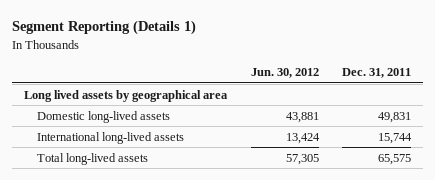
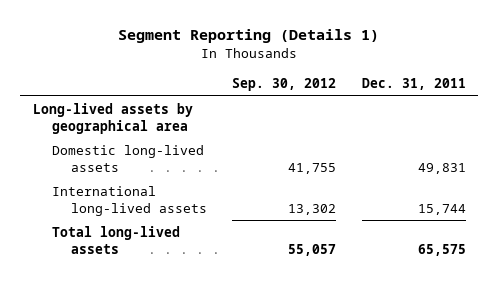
[250,68,319,79] Jun. 30, 2012 -> none
none -> [232,77,337,91] Sep. 30, 2012
[23,89,228,102] Long lived assets by geographical area -> [32,103,193,134] Long-lived assets by geographical area

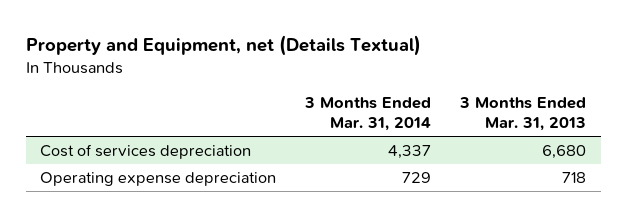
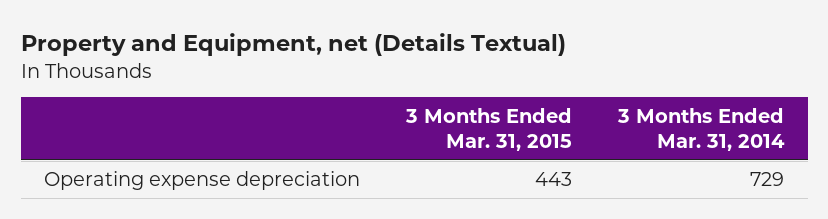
[459,97,587,132] 3 Months Ended Mar. 31, 2013 -> none
none -> [405,107,573,152] 3 Months Ended Mar. 31, 2015
[40,144,252,160] Cost of services depreciation -> none

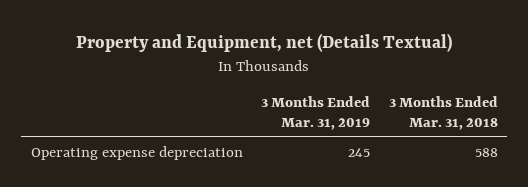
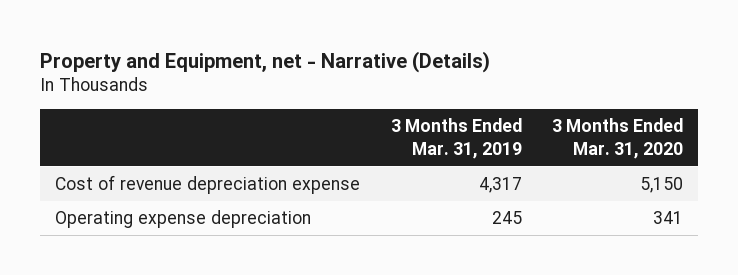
[76,32,453,52] Property and Equipment, net (Details Textual) -> [40,50,491,73] Property and Equipment, net - Narrative (Details)
[388,96,498,131] 3 Months Ended Mar. 31, 2018 -> none
none -> [551,118,683,159] 3 Months Ended Mar. 31, 2020
none -> [55,175,361,195] Cost of revenue depreciation expense

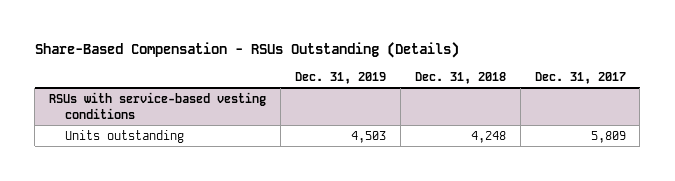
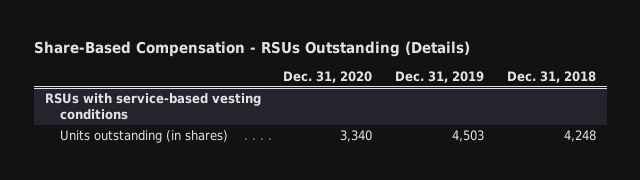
[534,71,626,84] Dec. 31, 2017 -> none
none -> [283,70,373,83] Dec. 31, 2020
[64,129,184,143] Units outstanding -> [59,130,228,144] Units outstanding (in shares)

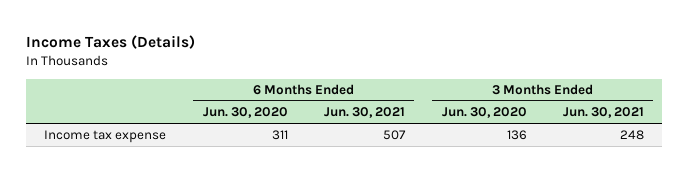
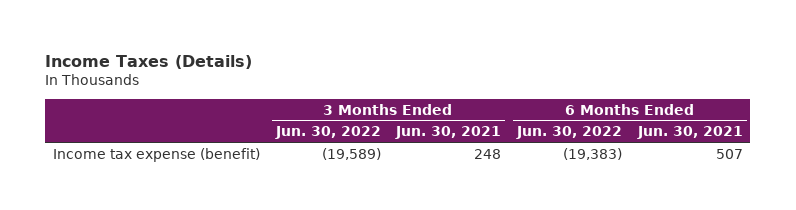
[202,107,288,119] Jun. 30, 2020 -> none
[441,107,527,119] Jun. 30, 2020 -> none
none -> [274,126,381,140] Jun. 30, 2022
none -> [515,126,622,140] Jun. 30, 2022
[44,130,167,144] Income tax expense -> [52,147,260,162] Income tax expense (benefit)

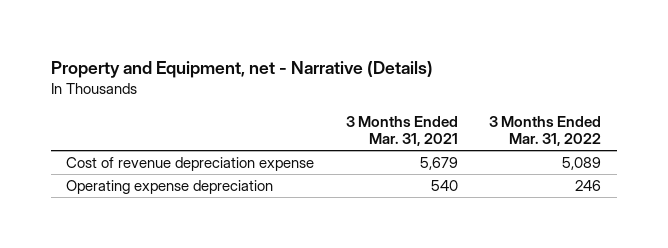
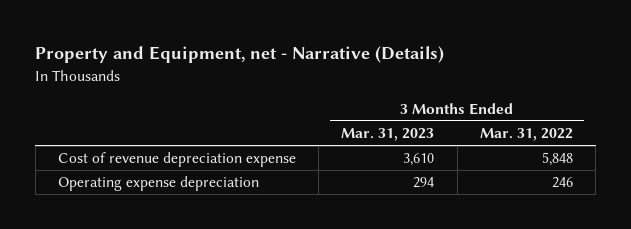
[345,115,458,147] 3 Months Ended Mar. 31, 2021 -> none
none -> [341,127,435,141] Mar. 31, 2023
[562,157,602,171] 5,089 -> [542,152,574,167] 5,848

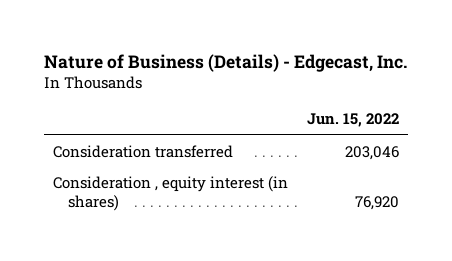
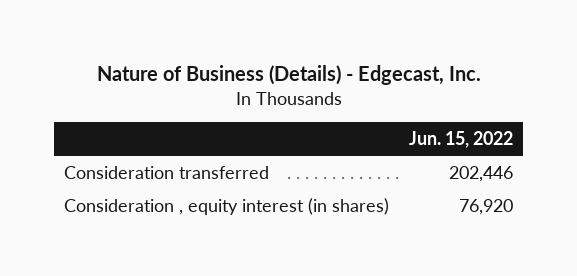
[344,146,399,161] 203,046 -> [449,165,514,182] 202,446

